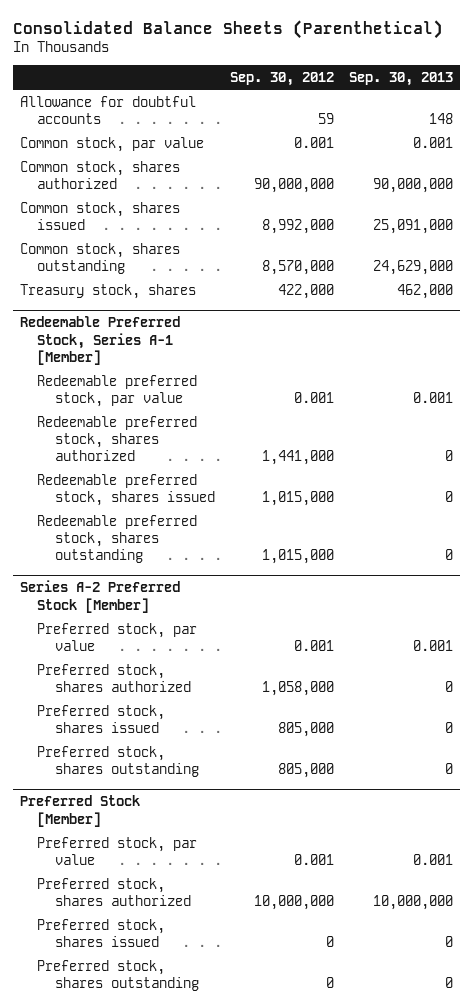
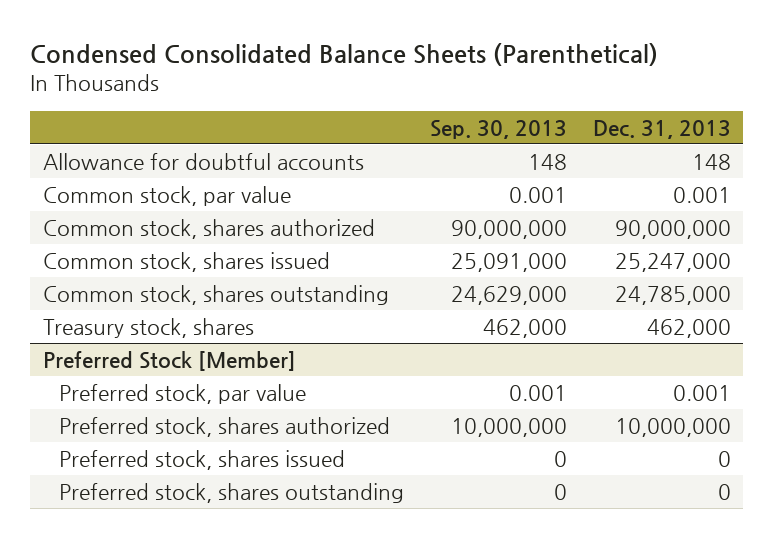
[12,19,443,39] Consolidated Balance Sheets (Parenthetical) -> [30,43,659,67] Condensed Consolidated Balance Sheets (Parenthetical)
[229,71,334,86] Sep. 30, 2012 -> none
none -> [592,119,731,139] Dec. 31, 2013
[20,316,181,365] Redeemable Preferred Stock, Series A-1 [Member] -> none
[37,374,198,407] Redeemable preferred stock, par value -> none
[37,415,198,462] Redeemable preferred stock, shares authorized -> none
[37,473,215,506] Redeemable preferred stock, shares issued -> none
[37,514,198,564] Redeemable preferred stock, shares outstanding -> none
[20,580,181,613] Series A-2 Preferred Stock [Member] -> none
[37,622,198,651] Preferred stock, par value -> none
[37,663,191,692] Preferred stock, shares authorized -> none
[37,704,166,733] Preferred stock, shares issued -> none
[37,745,199,777] Preferred stock, shares outstanding -> none

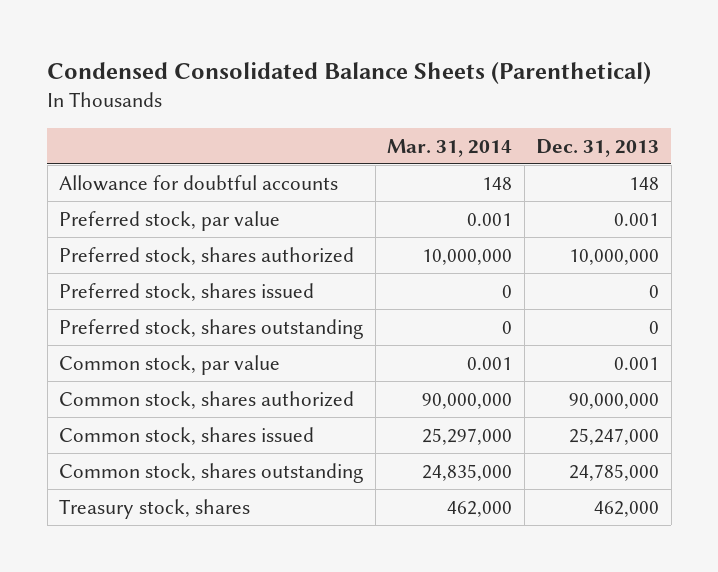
[430,119,568,139] Sep. 30, 2013 -> none
none -> [387,138,513,157] Mar. 31, 2014
none -> [59,210,281,231] Preferred stock, par value
none -> [59,246,355,265] Preferred stock, shares authorized
none -> [59,282,315,301] Preferred stock, shares issued
none -> [59,318,364,339] Preferred stock, shares outstanding
[42,350,296,371] Preferred Stock [Member] -> none
[59,383,307,404] Preferred stock, par value -> none
[59,416,391,437] Preferred stock, shares authorized -> none
[59,449,346,470] Preferred stock, shares issued -> none
[59,482,405,503] Preferred stock, shares outstanding -> none

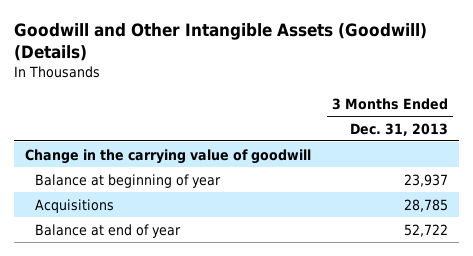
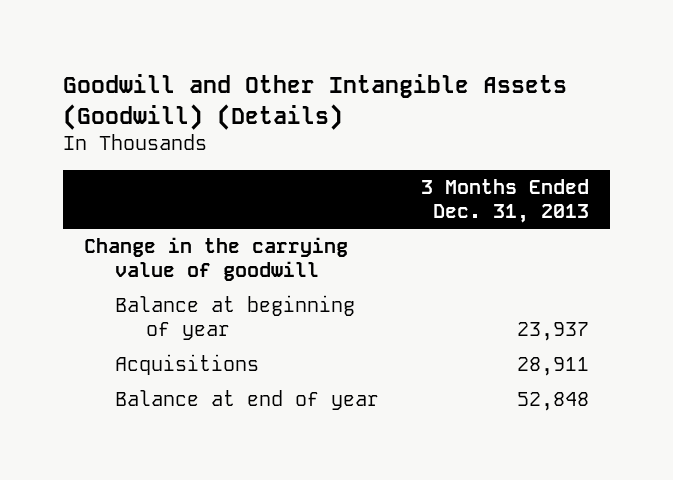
[403,198,448,212] 28,785 -> [517,357,590,377] 28,911
[403,223,448,237] 52,722 -> [517,392,590,412] 52,848

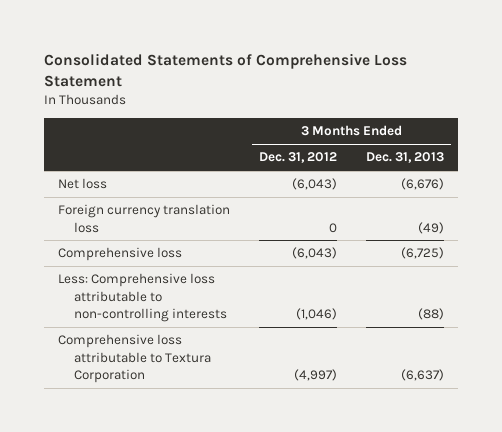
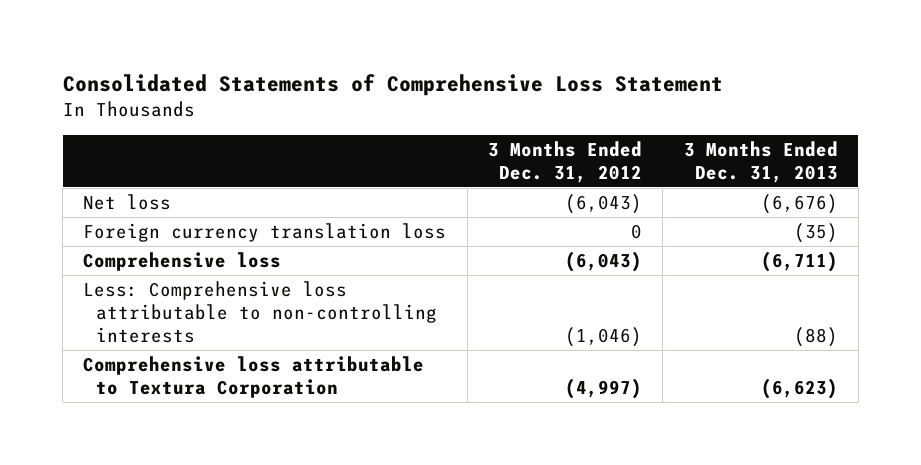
[418,221,445,234] (49) -> [793,222,838,243] (35)
[401,247,445,260] (6,725) -> [760,250,838,272] (6,711)
[401,369,445,382] (6,637) -> [760,377,838,399] (6,623)

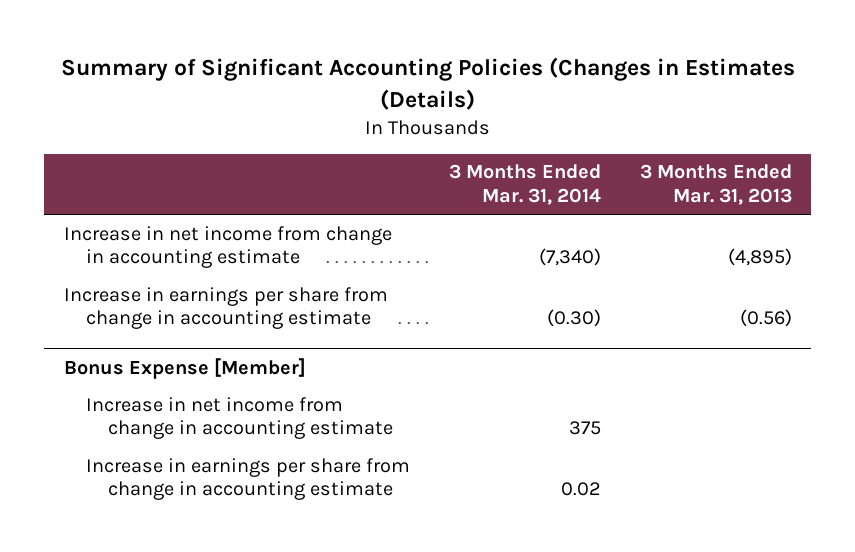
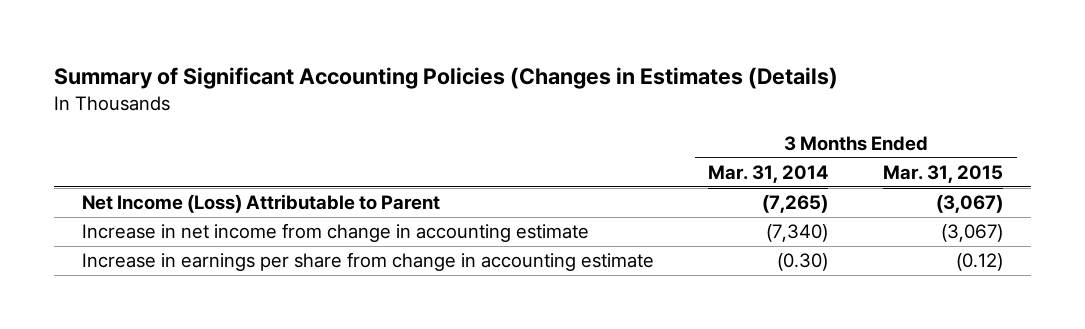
[639,164,792,205] 3 Months Ended Mar. 31, 2013 -> none
none -> [883,164,1004,183] Mar. 31, 2015
none -> [81,194,440,214] Net Income (Loss) Attributable to Parent
[63,357,306,379] Bonus Expense [Member] -> none
[85,396,393,440] Increase in net income from change in accounting estimate -> none
[85,457,410,501] Increase in earnings per share from change in accounting estimate -> none

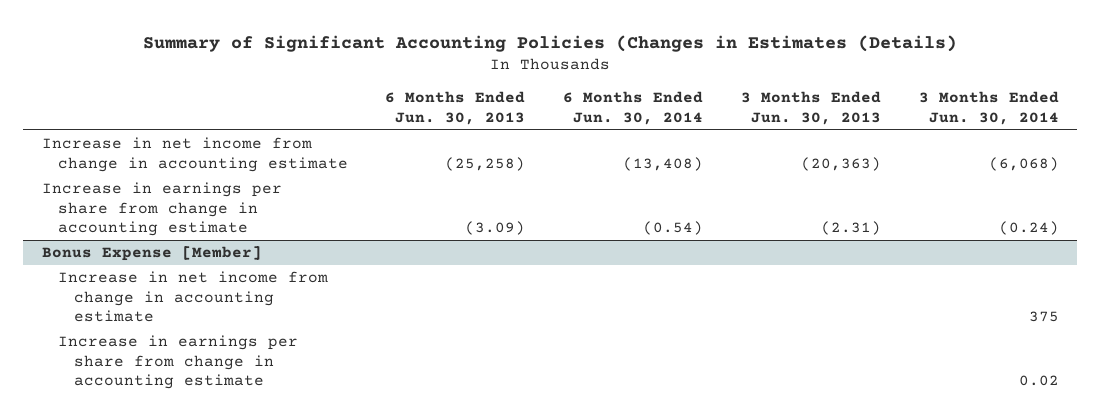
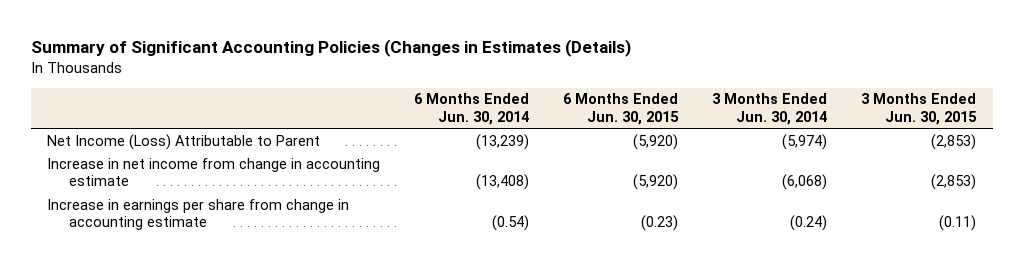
[385,91,526,125] 6 Months Ended Jun. 30, 2013 -> none
[740,91,881,125] 3 Months Ended Jun. 30, 2013 -> none
none -> [563,93,680,126] 6 Months Ended Jun. 30, 2015
none -> [861,93,978,126] 3 Months Ended Jun. 30, 2015
none -> [47,133,321,150] Net Income (Loss) Attributable to Parent
[41,246,262,262] Bonus Expense [Member] -> none
[57,271,328,323] Increase in net income from change in accounting estimate -> none
[57,335,298,390] Increase in earnings per share from change in accounting estimate -> none

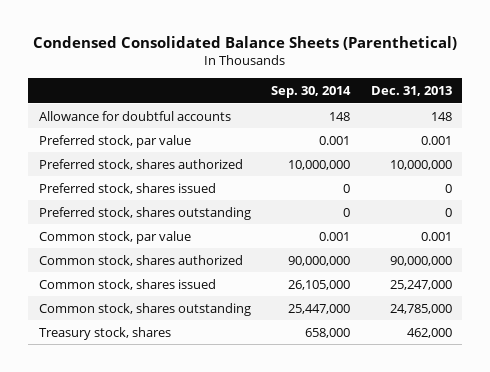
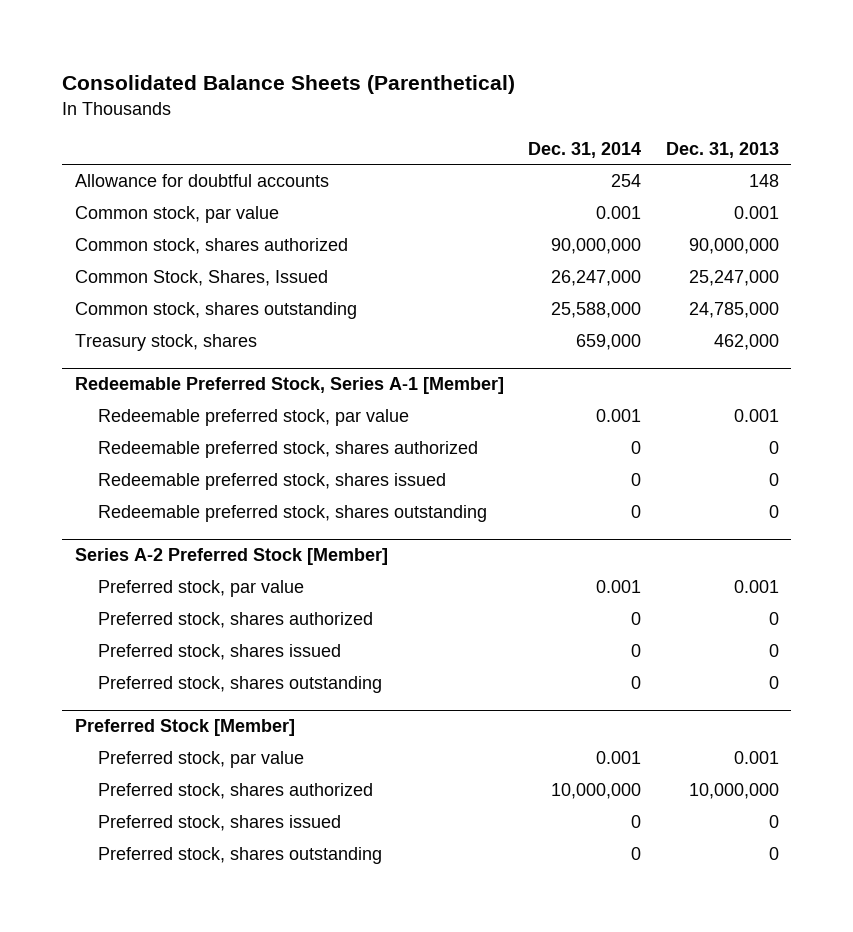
[33,36,458,51] Condensed Consolidated Balance Sheets (Parenthetical) -> [62,75,516,95] Consolidated Balance Sheets (Parenthetical)
[271,85,352,98] Sep. 30, 2014 -> none
none -> [528,141,642,158] Dec. 31, 2014
[38,134,191,148] Preferred stock, par value -> none
[38,158,243,170] Preferred stock, shares authorized -> none
[38,182,216,194] Preferred stock, shares issued -> none
[38,206,251,220] Preferred stock, shares outstanding -> none
[38,278,216,290] Common stock, shares issued -> [74,270,328,287] Common Stock, Shares, Issued
none -> [74,377,504,395] Redeemable Preferred Stock, Series A-1 [Member]
none -> [97,409,409,427] Redeemable preferred stock, par value
none -> [97,441,478,459] Redeemable preferred stock, shares authorized
none -> [97,473,446,491] Redeemable preferred stock, shares issued
none -> [97,505,487,523] Redeemable preferred stock, shares outstanding
none -> [74,548,388,566] Series A-2 Preferred Stock [Member]
none -> [97,580,304,598] Preferred stock, par value
none -> [97,612,373,629] Preferred stock, shares authorized
none -> [97,644,341,661] Preferred stock, shares issued
none -> [97,676,382,694] Preferred stock, shares outstanding
none -> [74,719,295,737] Preferred Stock [Member]
none -> [97,751,304,769] Preferred stock, par value
none -> [97,783,373,800] Preferred stock, shares authorized
none -> [97,815,341,832] Preferred stock, shares issued
none -> [97,847,382,865] Preferred stock, shares outstanding

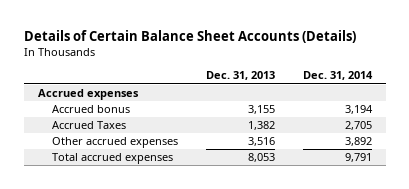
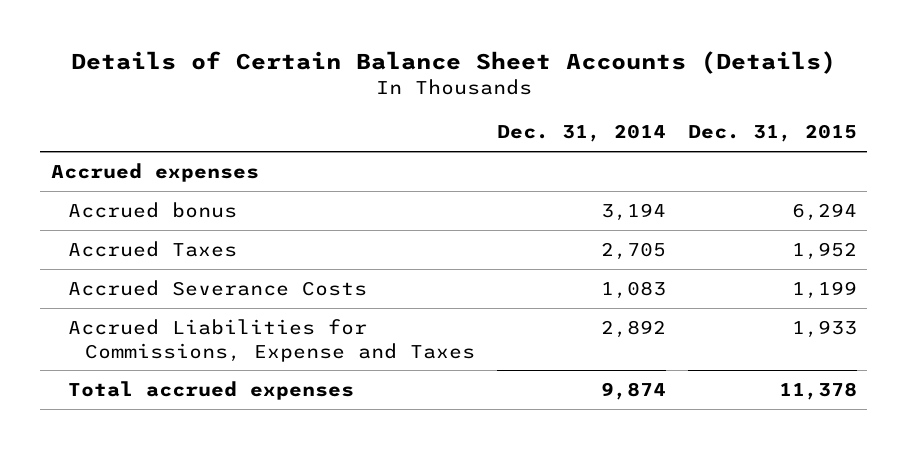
[205,71,275,81] Dec. 31, 2013 -> none
none -> [687,124,857,143] Dec. 31, 2015
[51,137,178,149] Other accrued expenses -> none
none -> [68,279,368,296] Accrued Severance Costs
none -> [68,318,476,362] Accrued Liabilities for Commissions, Expense and Taxes
[344,153,372,163] 9,791 -> [600,381,666,400] 9,874

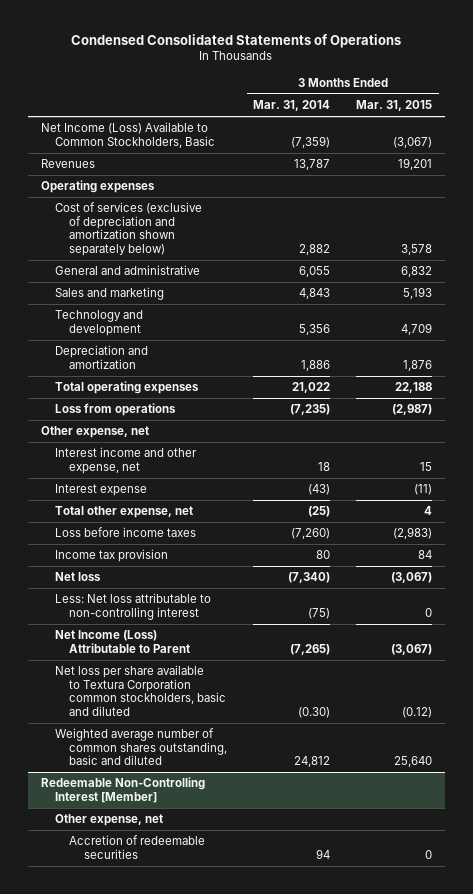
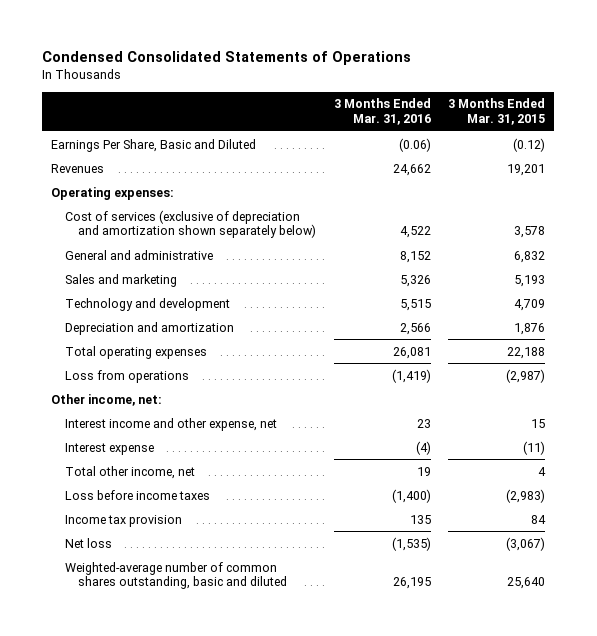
[253,100,331,112] Mar. 31, 2014 -> none
none -> [333,98,431,125] 3 Months Ended Mar. 31, 2016
[40,122,215,148] Net Income (Loss) Available to Common Stockholders, Basic -> none
none -> [51,138,257,152] Earnings Per Share, Basic and Diluted
[40,180,155,194] Operating expenses -> [51,186,175,200] Operating expenses:
[40,426,149,439] Other expense, net -> [51,393,163,406] Other income, net:
[54,506,193,519] Total other expense, net -> [64,465,195,479] Total other income, net
[54,593,211,620] Less: Net loss attributable to non-controlling interest -> none
[54,630,191,653] Net Income (Loss) Attributable to Parent -> none
[54,665,227,717] Net loss per share available to Textura Corporation common stockholders, basic and diluted -> none
[40,777,205,803] Redeemable Non-Controlling Interest [Member] -> none
[54,814,163,827] Other expense, net -> none
[69,835,206,859] Accretion of redeemable securities -> none
[54,728,228,766] Weighted average number of common shares outstanding, basic and diluted -> [64,561,288,590] Weighted-average number of common shares outstanding, basic and diluted

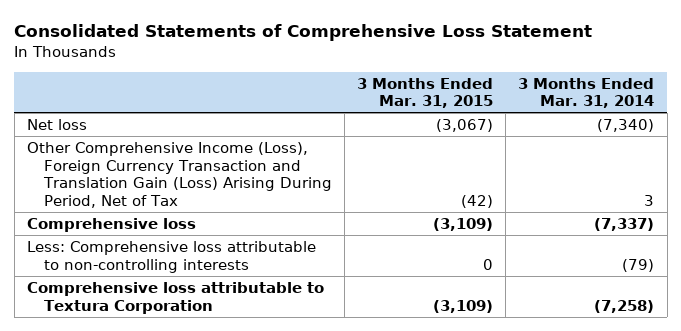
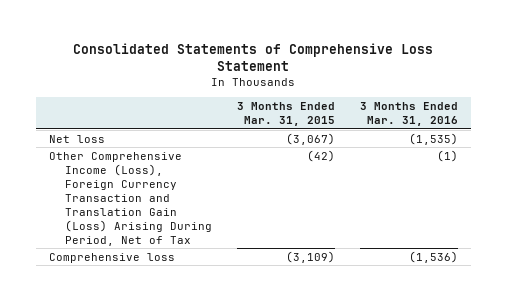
[518,77,655,109] 3 Months Ended Mar. 31, 2014 -> none
none -> [360,102,459,127] 3 Months Ended Mar. 31, 2016
[27,240,317,273] Less: Comprehensive loss attributable to non-controlling interests -> none
[27,281,325,314] Comprehensive loss attributable to Textura Corporation -> none

